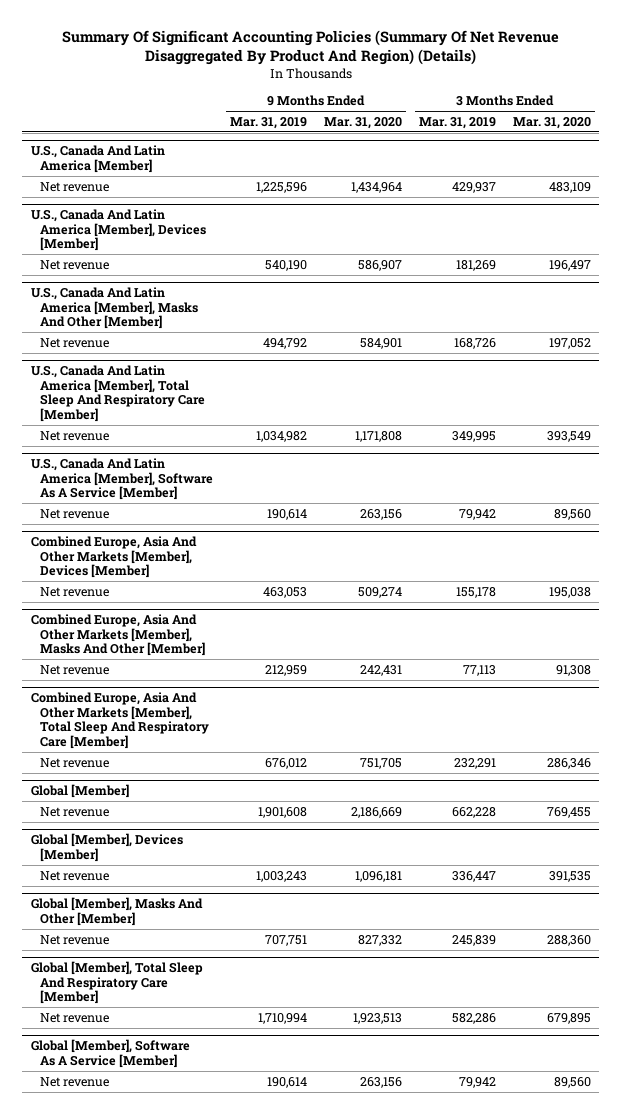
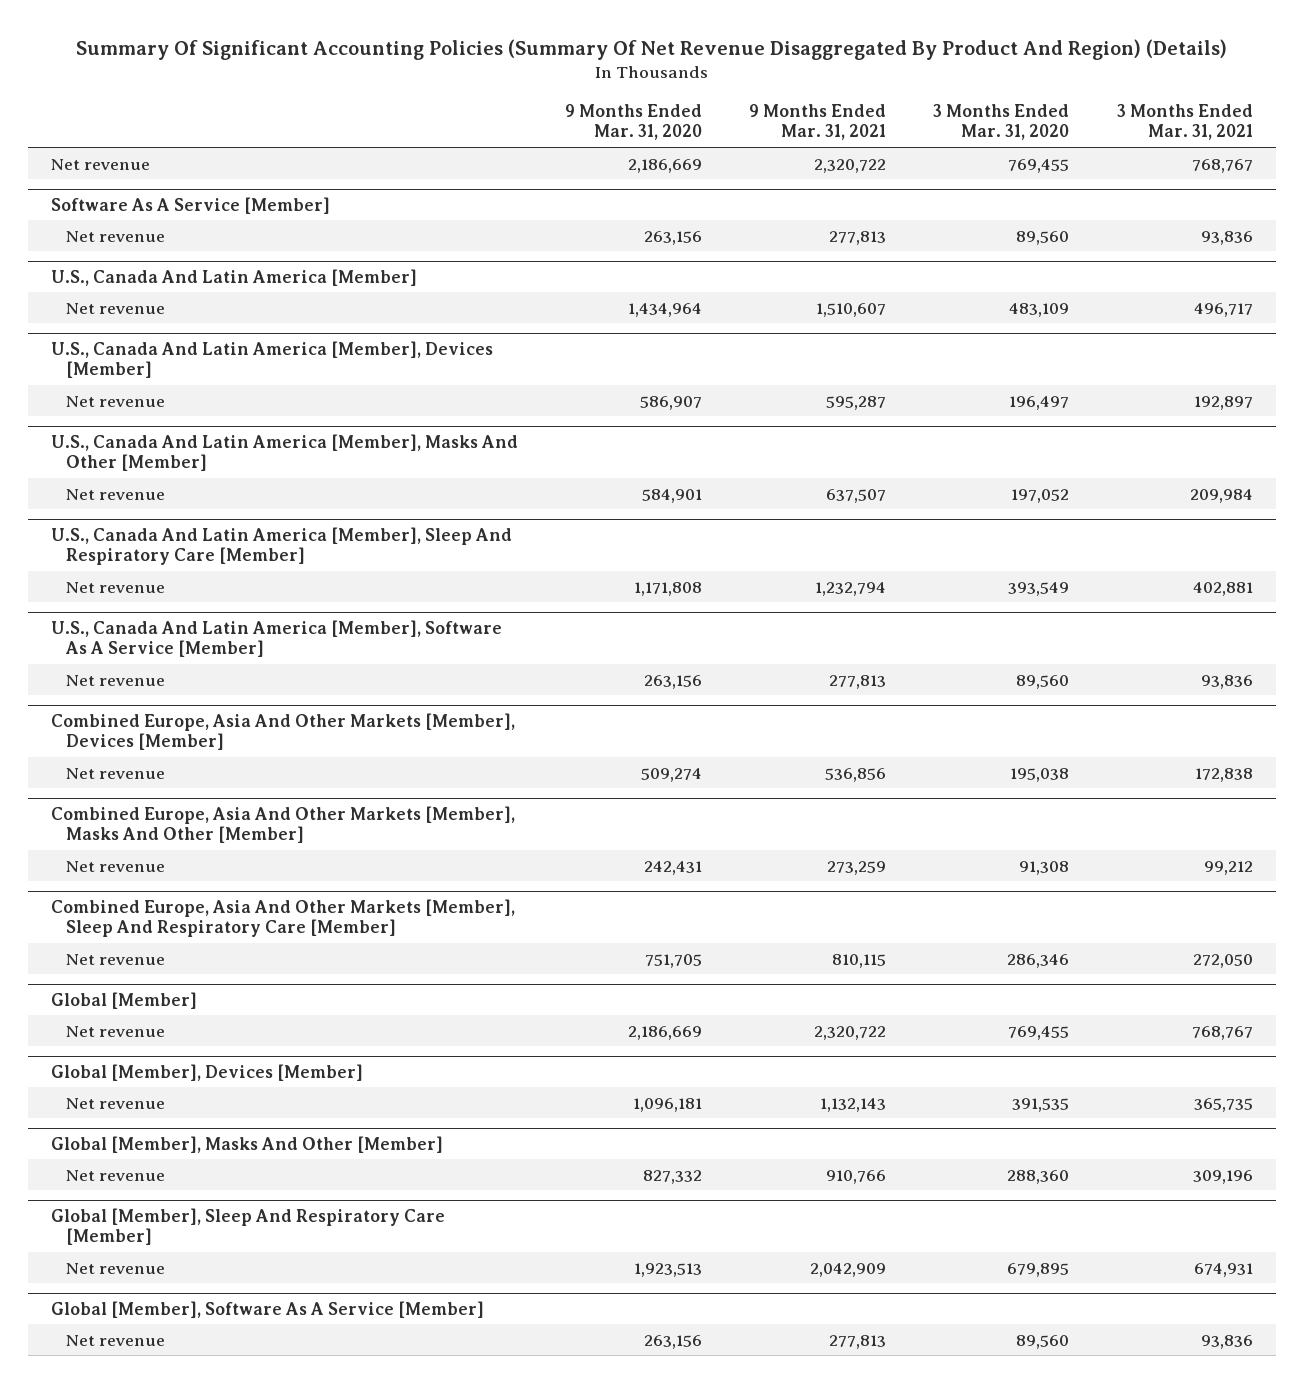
[230,116,308,129] Mar. 31, 2019 -> none
[418,116,496,129] Mar. 31, 2019 -> none
none -> [749,103,887,141] 9 Months Ended Mar. 31, 2021
none -> [1116,103,1253,141] 3 Months Ended Mar. 31, 2021
none -> [51,158,151,170] Net revenue
none -> [51,196,331,214] Software As A Service [Member]
none -> [66,230,166,242] Net revenue
[30,365,206,422] U.S., Canada And Latin America [Member], Total Sleep And Respiratory Care [Member] -> [51,526,513,566] U.S., Canada And Latin America [Member], Sleep And Respiratory Care [Member]
[30,692,210,749] Combined Europe, Asia And Other Markets [Member], Total Sleep And Respiratory Care [Member] -> [51,898,516,938] Combined Europe, Asia And Other Markets [Member], Sleep And Respiratory Care [Member]
[30,961,203,1005] Global [Member], Total Sleep And Respiratory Care [Member] -> [51,1207,446,1246] Global [Member], Sleep And Respiratory Care [Member]

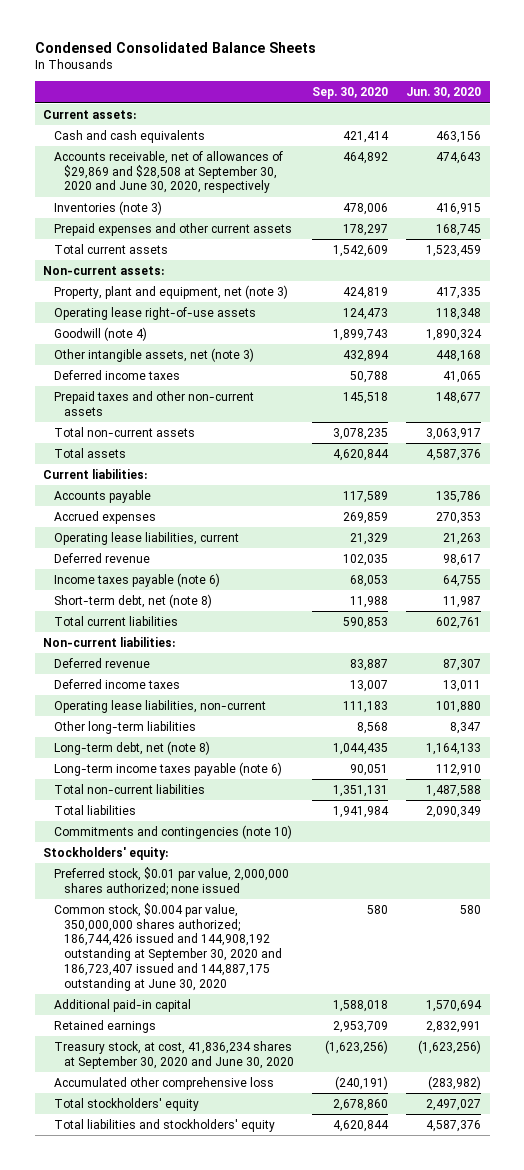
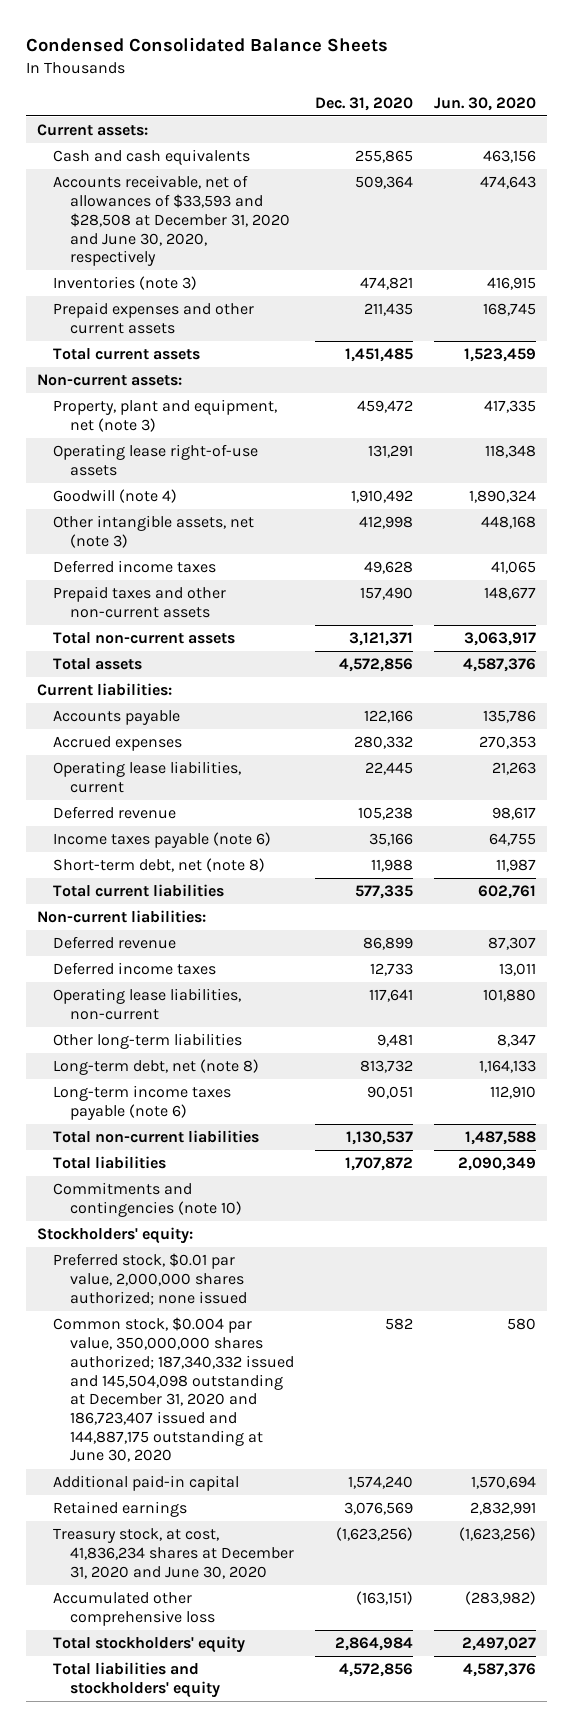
[311,87,388,100] Sep. 30, 2020 -> none
none -> [315,96,414,111] Dec. 31, 2020
[53,150,283,194] Accounts receivable, net of allowances of $29,869 and $28,508 at September 30, 2020 and June 30, 2020, respectively -> [53,175,290,267] Accounts receivable, net of allowances of $33,593 and $28,508 at December 31, 2020 and June 30, 2020, respectively
[53,902,282,991] Common stock, $0.004 par value, 350,000,000 shares authorized; 186,744,426 issued and 144,908,192 outstanding at September 30, 2020 and 186,723,407 issued and 144,887,175 outstanding at June 30, 2020 -> [53,1317,294,1463] Common stock, $0.004 par value, 350,000,000 shares authorized; 187,340,332 issued and 145,504,098 outstanding at December 31, 2020 and 186,723,407 issued and 144,887,175 outstanding at June 30, 2020
[53,1040,294,1069] Treasury stock, at cost, 41,836,234 shares at September 30, 2020 and June 30, 2020 -> [53,1528,294,1579] Treasury stock, at cost, 41,836,234 shares at December 31, 2020 and June 30, 2020

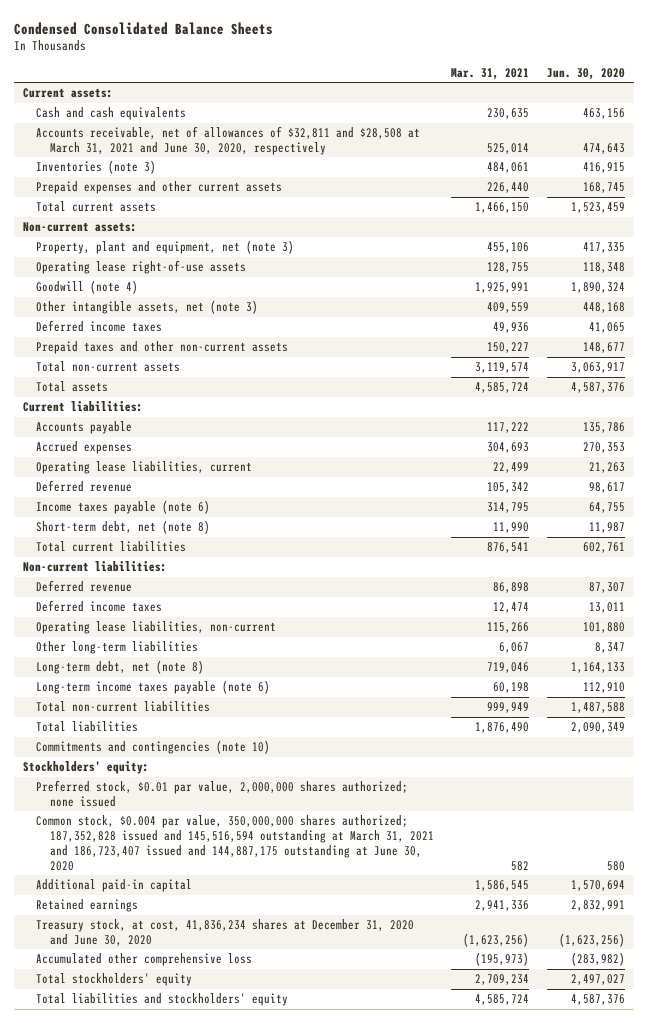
[315,96,414,111] Dec. 31, 2020 -> none
none -> [451,68,530,81] Mar. 31, 2021
[53,175,290,267] Accounts receivable, net of allowances of $33,593 and $28,508 at December 31, 2020 and June 30, 2020, respectively -> [36,126,421,156] Accounts receivable, net of allowances of $32,811 and $28,508 at March 31, 2021 and June 30, 2020, respectively
[53,1317,294,1463] Common stock, $0.004 par value, 350,000,000 shares authorized; 187,340,332 issued and 145,504,098 outstanding at December 31, 2020 and 186,723,407 issued and 144,887,175 outstanding at June 30, 2020 -> [36,815,434,871] Common stock, $0.004 par value, 350,000,000 shares authorized; 187,352,828 issued and 145,516,594 outstanding at March 31, 2021 and 186,723,407 issued and 144,887,175 outstanding at June 30, 2020

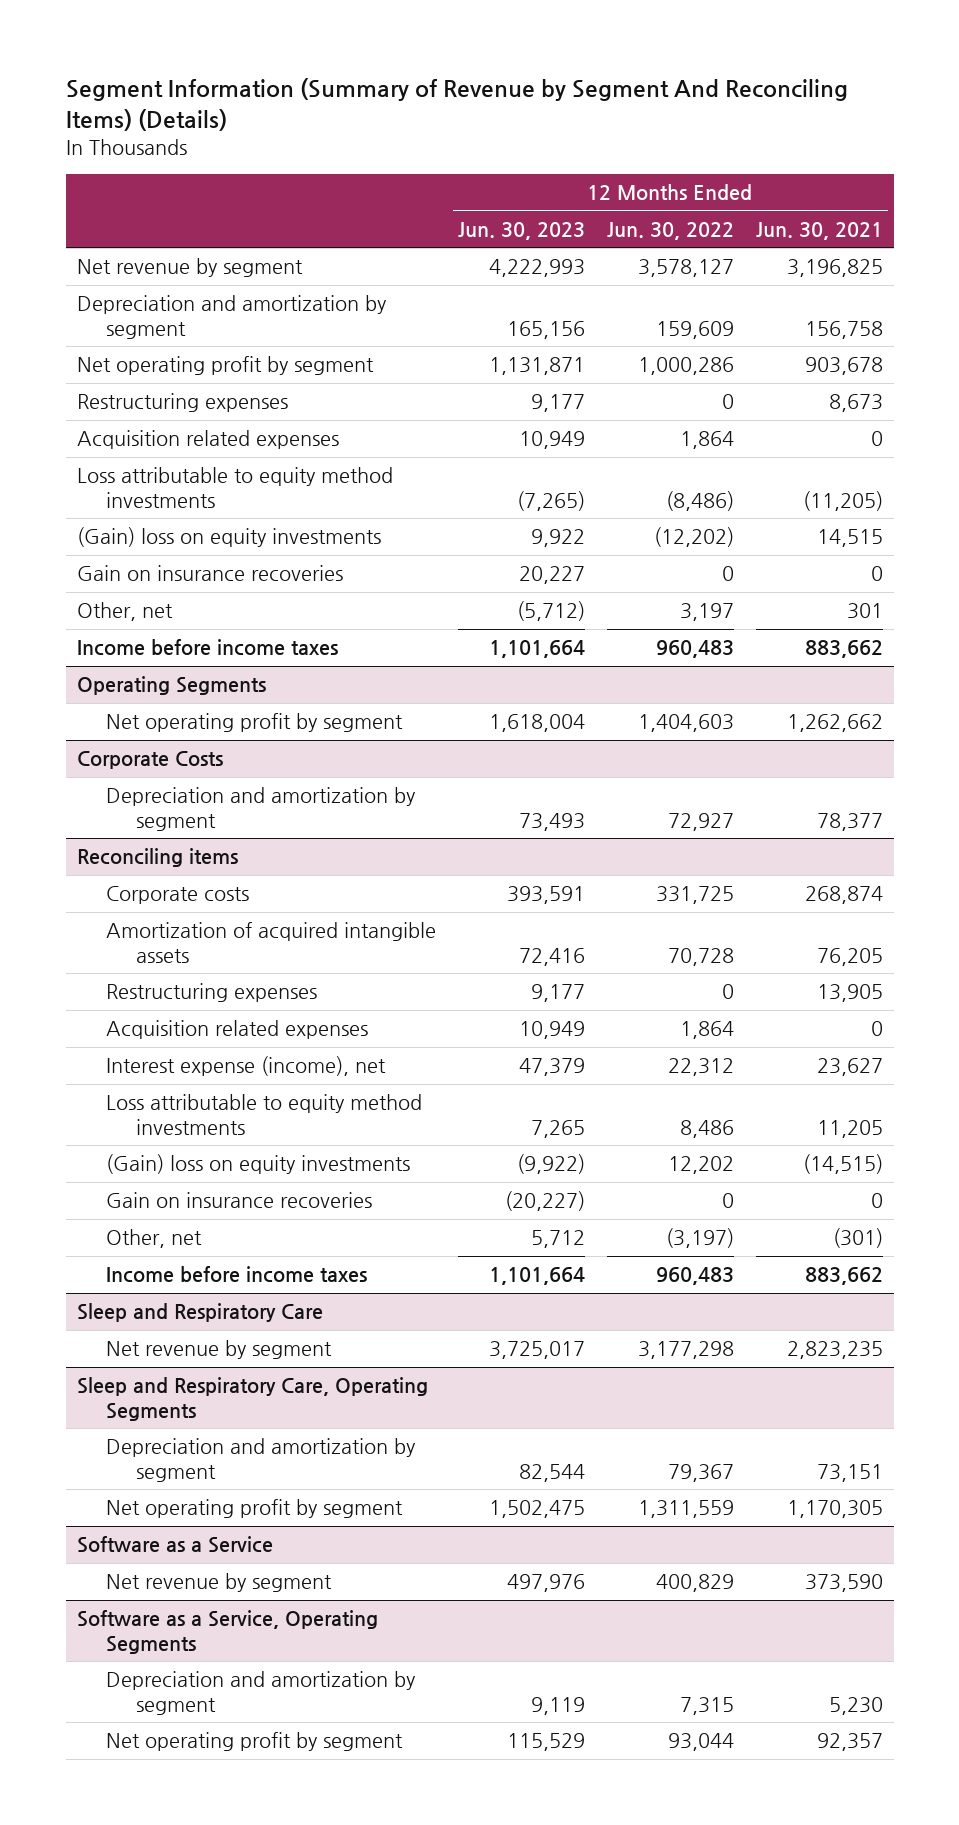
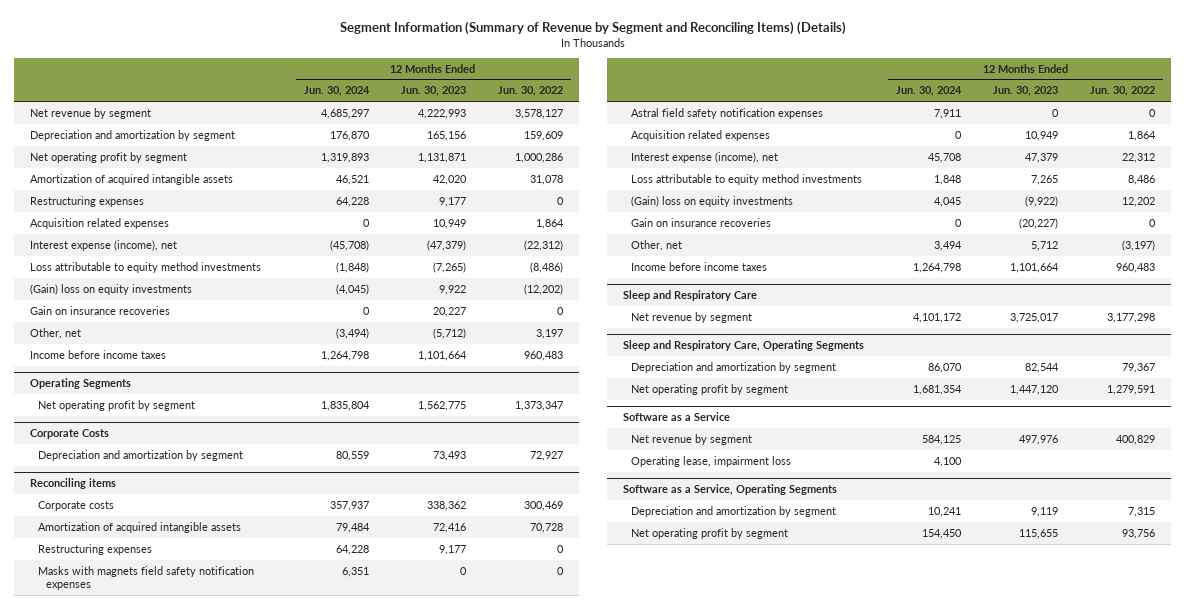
[65,78,848,132] Segment Information (Summary of Revenue by Segment And Reconciling Items) (Details) -> [339,20,846,35] Segment Information (Summary of Revenue by Segment and Reconciling Items) (Details)
[755,221,883,240] Jun. 30, 2021 -> none
none -> [303,86,370,97] Jun. 30, 2024
none -> [30,173,234,185] Amortization of acquired intangible assets
none -> [30,239,178,251] Interest expense (income), net
[489,714,586,733] 1,618,004 -> [417,400,466,411] 1,562,775
[637,714,734,733] 1,404,603 -> [514,400,563,411] 1,373,347
[507,886,586,905] 393,591 -> [426,500,466,511] 338,362
[655,886,734,905] 331,725 -> [523,500,563,511] 300,469
none -> [38,565,255,591] Masks with magnets field safety notification expenses
none -> [630,107,823,119] Astral field safety notification expenses
[489,1500,586,1519] 1,502,475 -> [1010,384,1060,395] 1,447,120
[637,1500,734,1519] 1,311,559 -> [1107,384,1156,395] 1,279,591
none -> [630,455,791,467] Operating lease, impairment loss
[507,1733,586,1752] 115,529 -> [1019,528,1059,539] 115,655
[667,1733,734,1752] 93,044 -> [1122,528,1156,539] 93,756

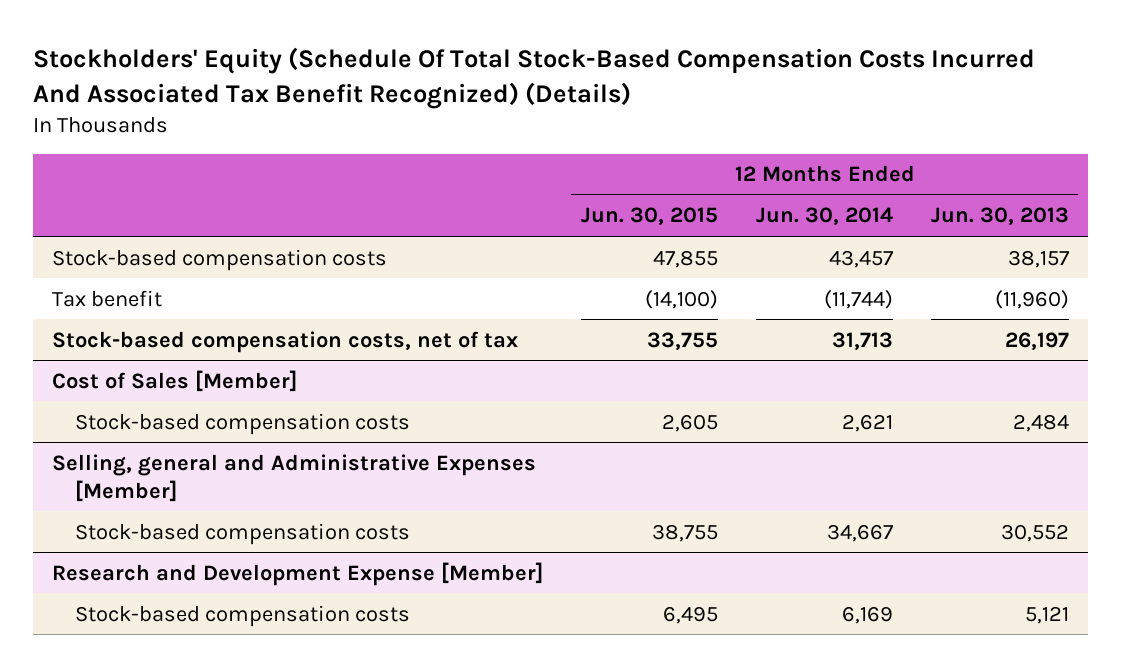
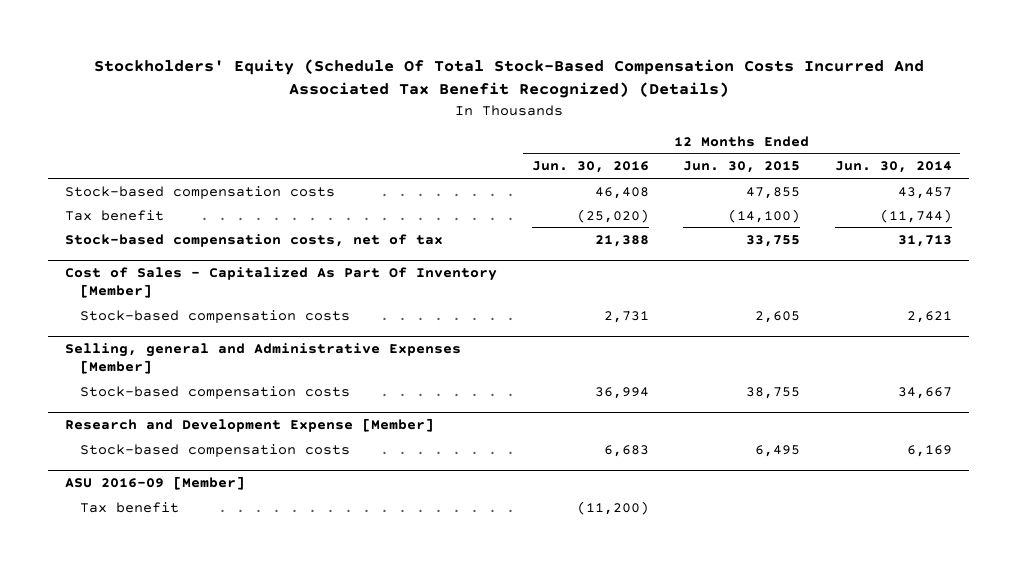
[930,207,1069,226] Jun. 30, 2013 -> none
none -> [531,161,649,174] Jun. 30, 2016
[51,369,297,392] Cost of Sales [Member] -> [65,266,498,299] Cost of Sales - Capitalized As Part Of Inventory [Member]
none -> [65,475,246,490] ASU 2016-09 [Member]
none -> [79,501,179,513] Tax benefit

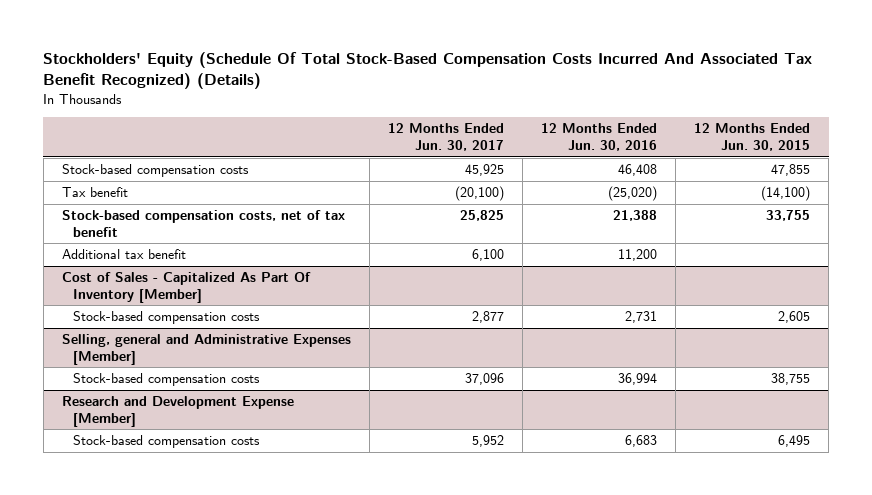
[834,161,952,174] Jun. 30, 2014 -> none
none -> [387,123,504,151] 12 Months Ended Jun. 30, 2017
[65,233,444,247] Stock-based compensation costs, net of tax -> [61,210,345,237] Stock-based compensation costs, net of tax benefit
none -> [61,249,186,260] Additional tax benefit
[65,475,246,490] ASU 2016-09 [Member] -> none
[79,501,179,513] Tax benefit -> none

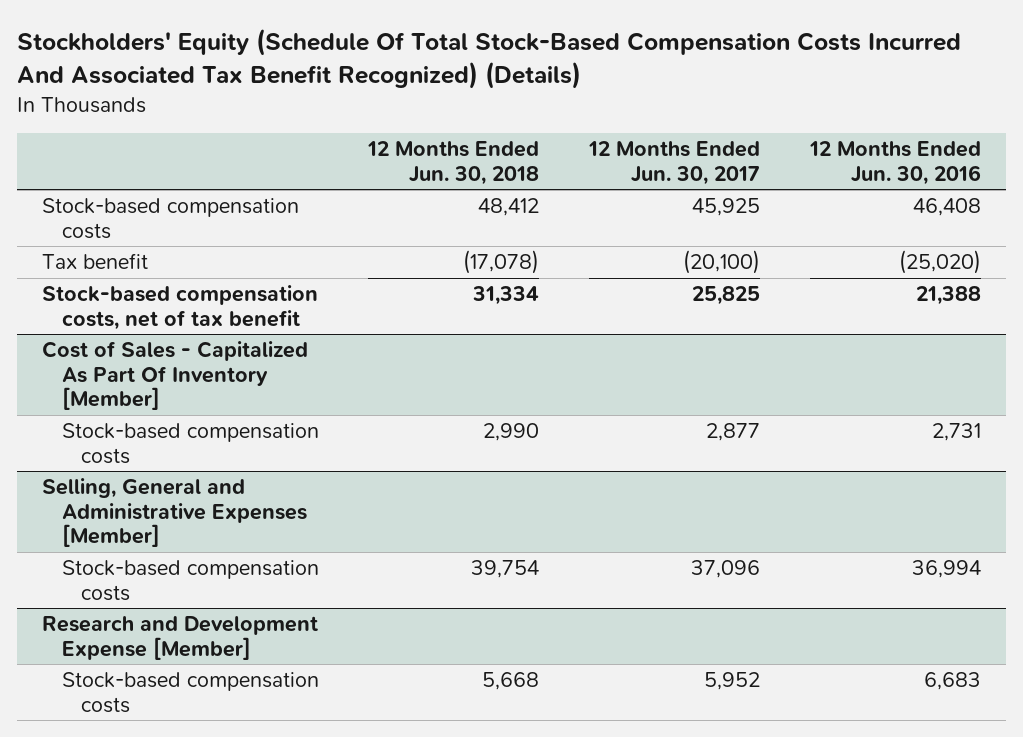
[694,123,811,151] 12 Months Ended Jun. 30, 2015 -> none
none -> [367,141,540,185] 12 Months Ended Jun. 30, 2018
[61,249,186,260] Additional tax benefit -> none
[61,334,351,365] Selling, general and Administrative Expenses [Member] -> [42,477,307,548] Selling, General and Administrative Expenses [Member]

